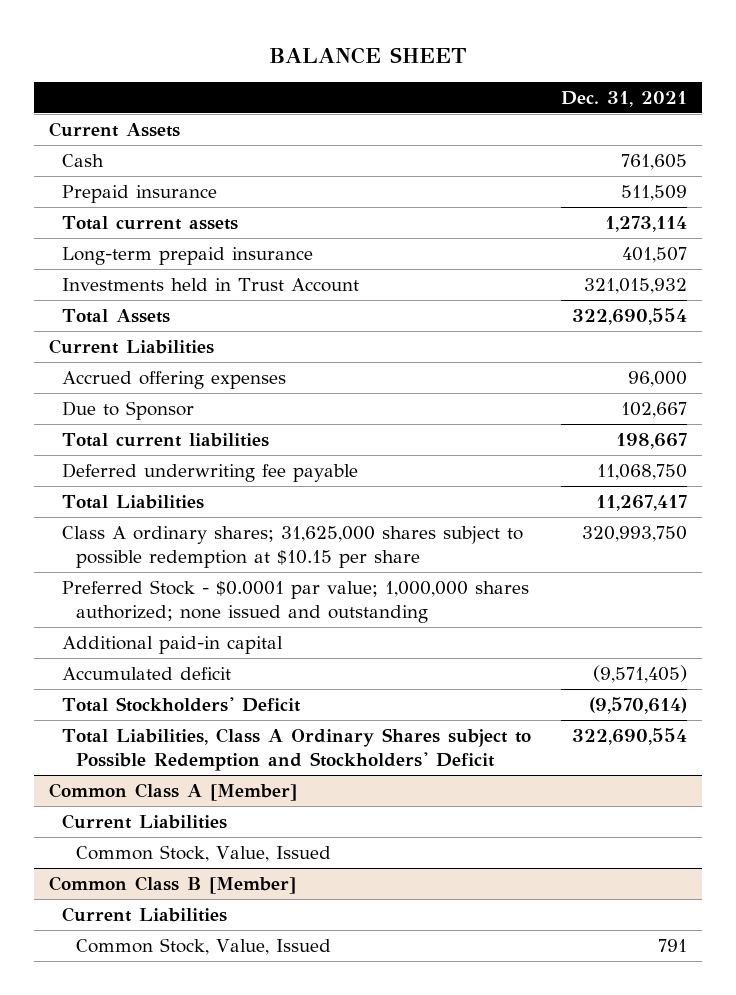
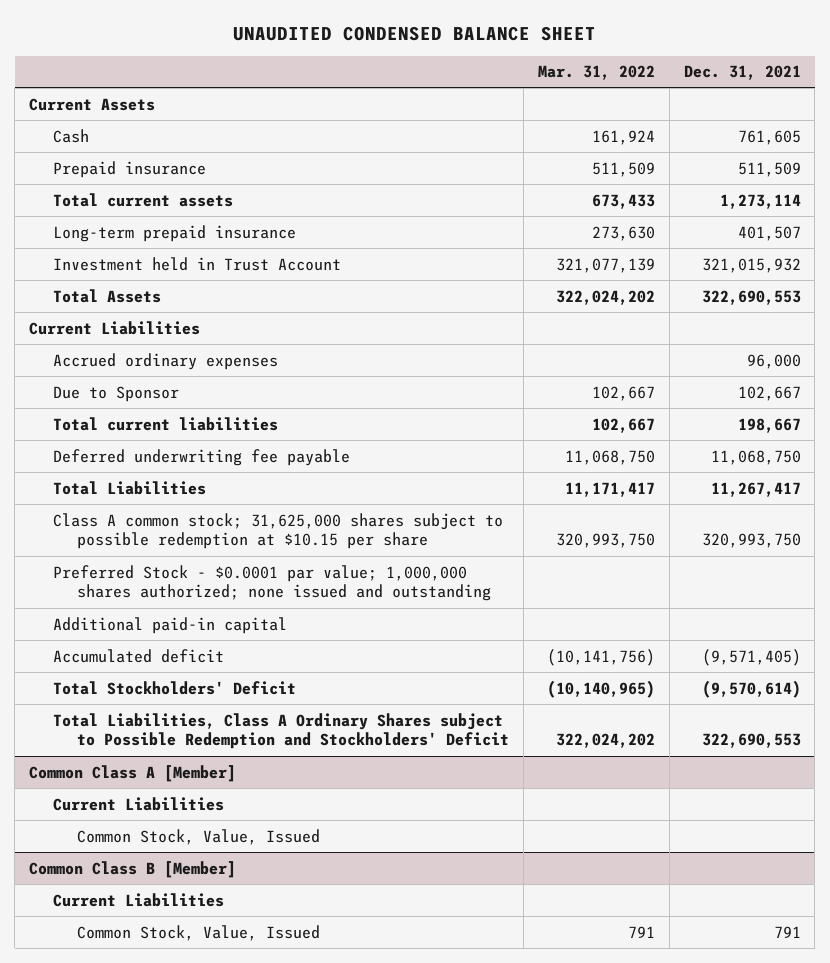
[269,47,467,65] BALANCE SHEET -> [232,25,596,41] UNAUDITED CONDENSED BALANCE SHEET
none -> [538,65,656,81] Mar. 31, 2022
[62,277,360,292] Investments held in Trust Account -> [53,256,342,271] Investment held in Trust Account
[572,307,688,325] 322,690,554 -> [701,289,801,305] 322,690,553
[62,370,287,389] Accrued offering expenses -> [53,352,279,370] Accrued ordinary expenses
[62,525,524,568] Class A ordinary shares; 31,625,000 shares subject to possible redemption at $10.15 per share -> [53,512,504,550] Class A common stock; 31,625,000 shares subject to possible redemption at $10.15 per share
[572,727,688,745] 322,690,554 -> [701,733,801,749] 322,690,553

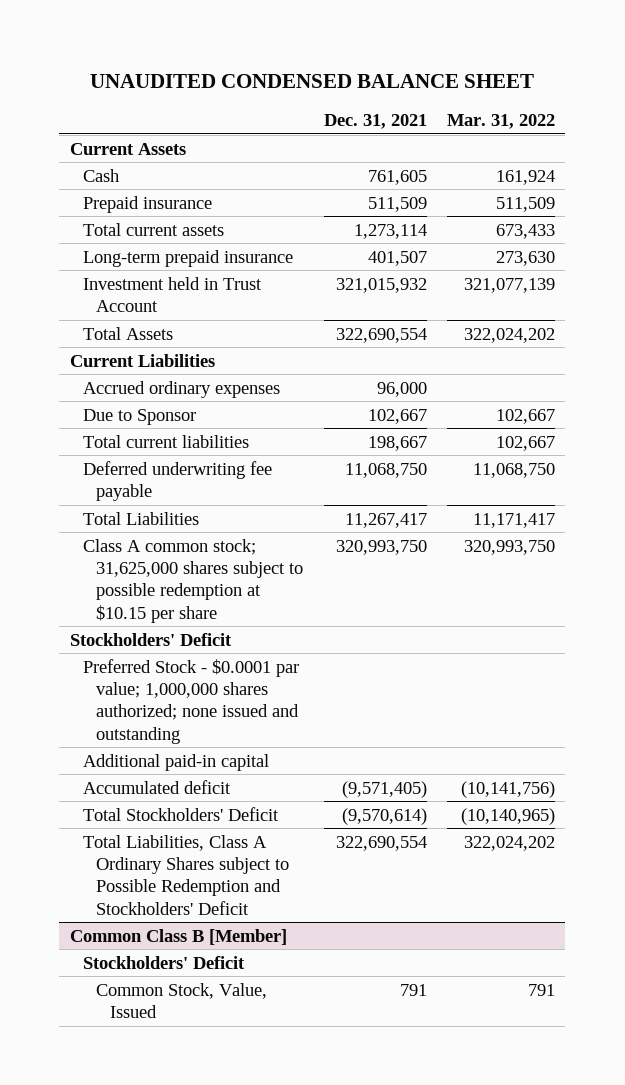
[701,289,801,305] 322,690,553 -> [335,327,427,343] 322,690,554
none -> [69,632,232,646] Stockholders' Deficit
[29,764,237,782] Common Class A [Member] -> none
[53,796,225,811] Current Liabilities -> none
[77,828,321,845] Common Stock, Value, Issued -> none
[701,733,801,749] 322,690,553 -> [335,835,427,851] 322,690,554
[53,892,225,907] Current Liabilities -> none
none -> [83,955,246,969] Stockholders' Deficit

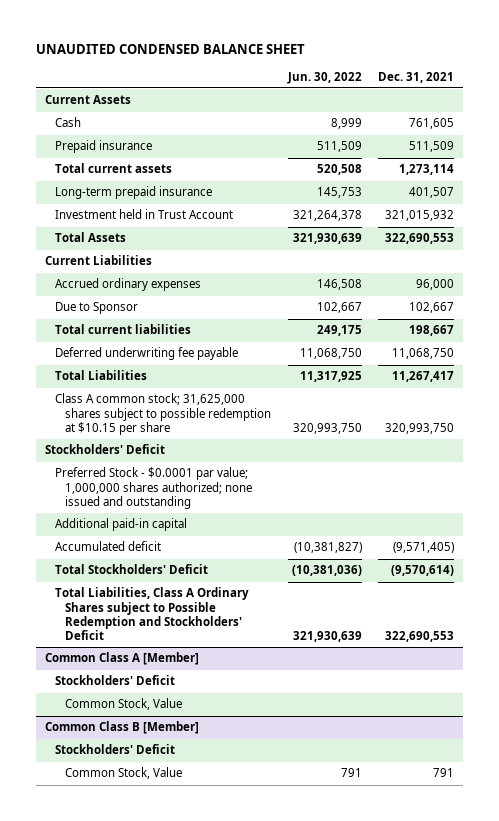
[447,114,556,130] Mar. 31, 2022 -> none
none -> [286,71,362,84] Jun. 30, 2022
[335,327,427,343] 322,690,554 -> [385,233,455,245] 322,690,553
[335,835,427,851] 322,690,554 -> [385,630,455,642] 322,690,553
none -> [44,652,199,666] Common Class A [Member]
none -> [54,675,175,686] Stockholders' Deficit
none -> [64,698,182,711] Common Stock, Value
[96,982,268,1018] Common Stock, Value, Issued -> [64,767,182,780] Common Stock, Value

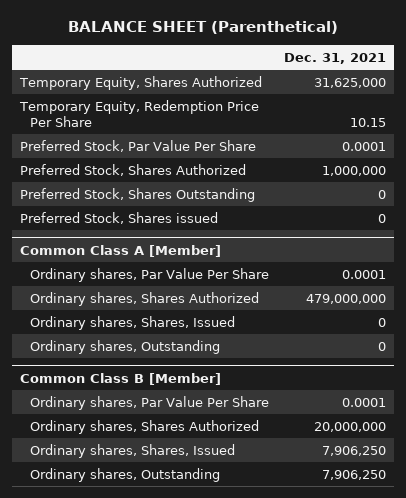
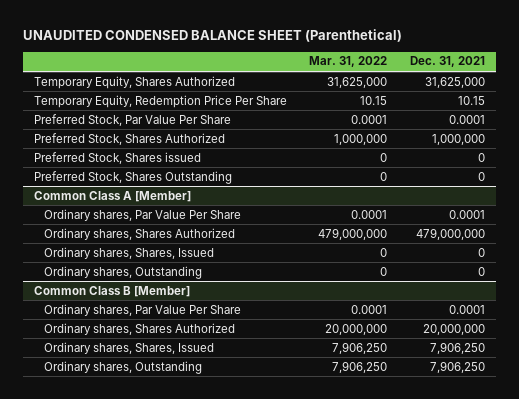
[68,21,339,35] BALANCE SHEET (Parenthetical) -> [22,29,402,43] UNAUDITED CONDENSED BALANCE SHEET (Parenthetical)
none -> [309,56,388,68] Mar. 31, 2022
[19,187,255,202] Preferred Stock, Shares Outstanding -> [33,170,232,184] Preferred Stock, Shares Outstanding

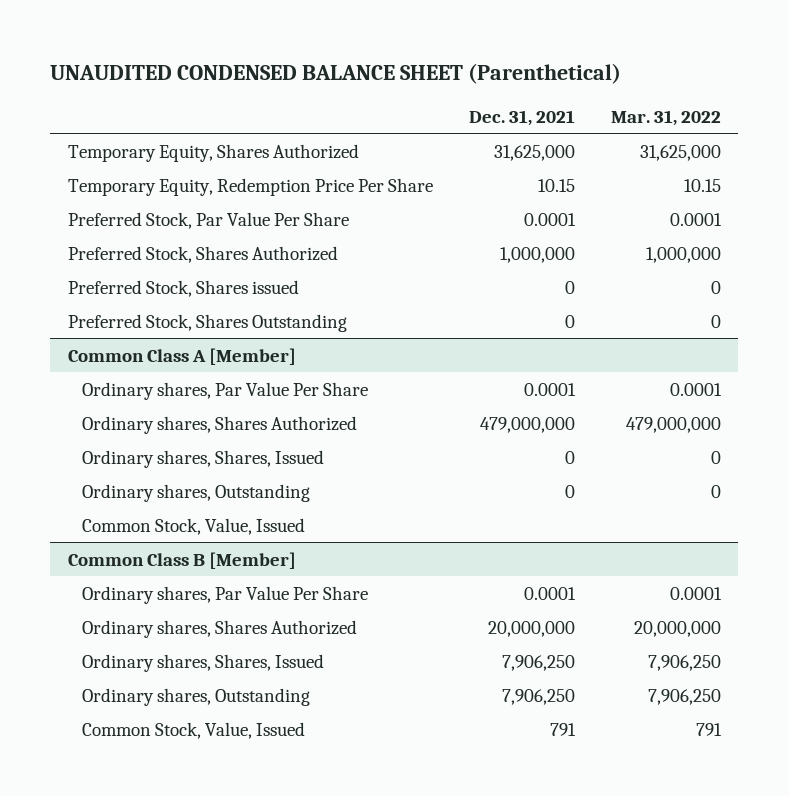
none -> [82,517,306,535] Common Stock, Value, Issued
none -> [82,721,306,739] Common Stock, Value, Issued

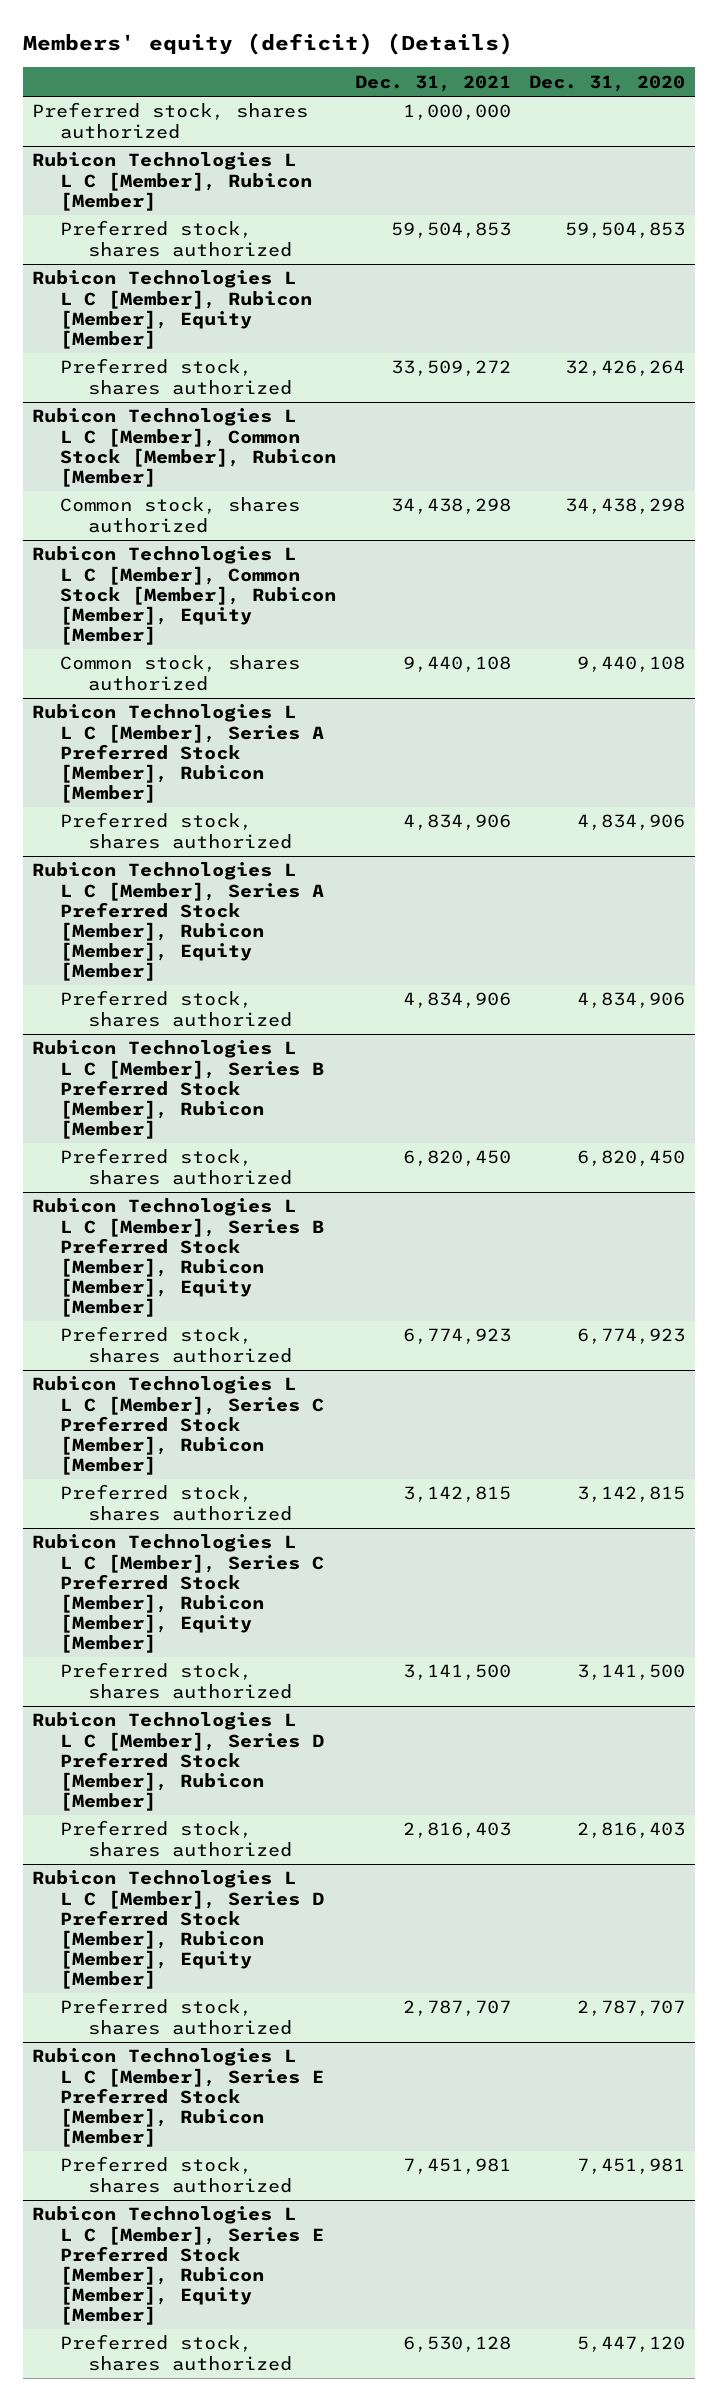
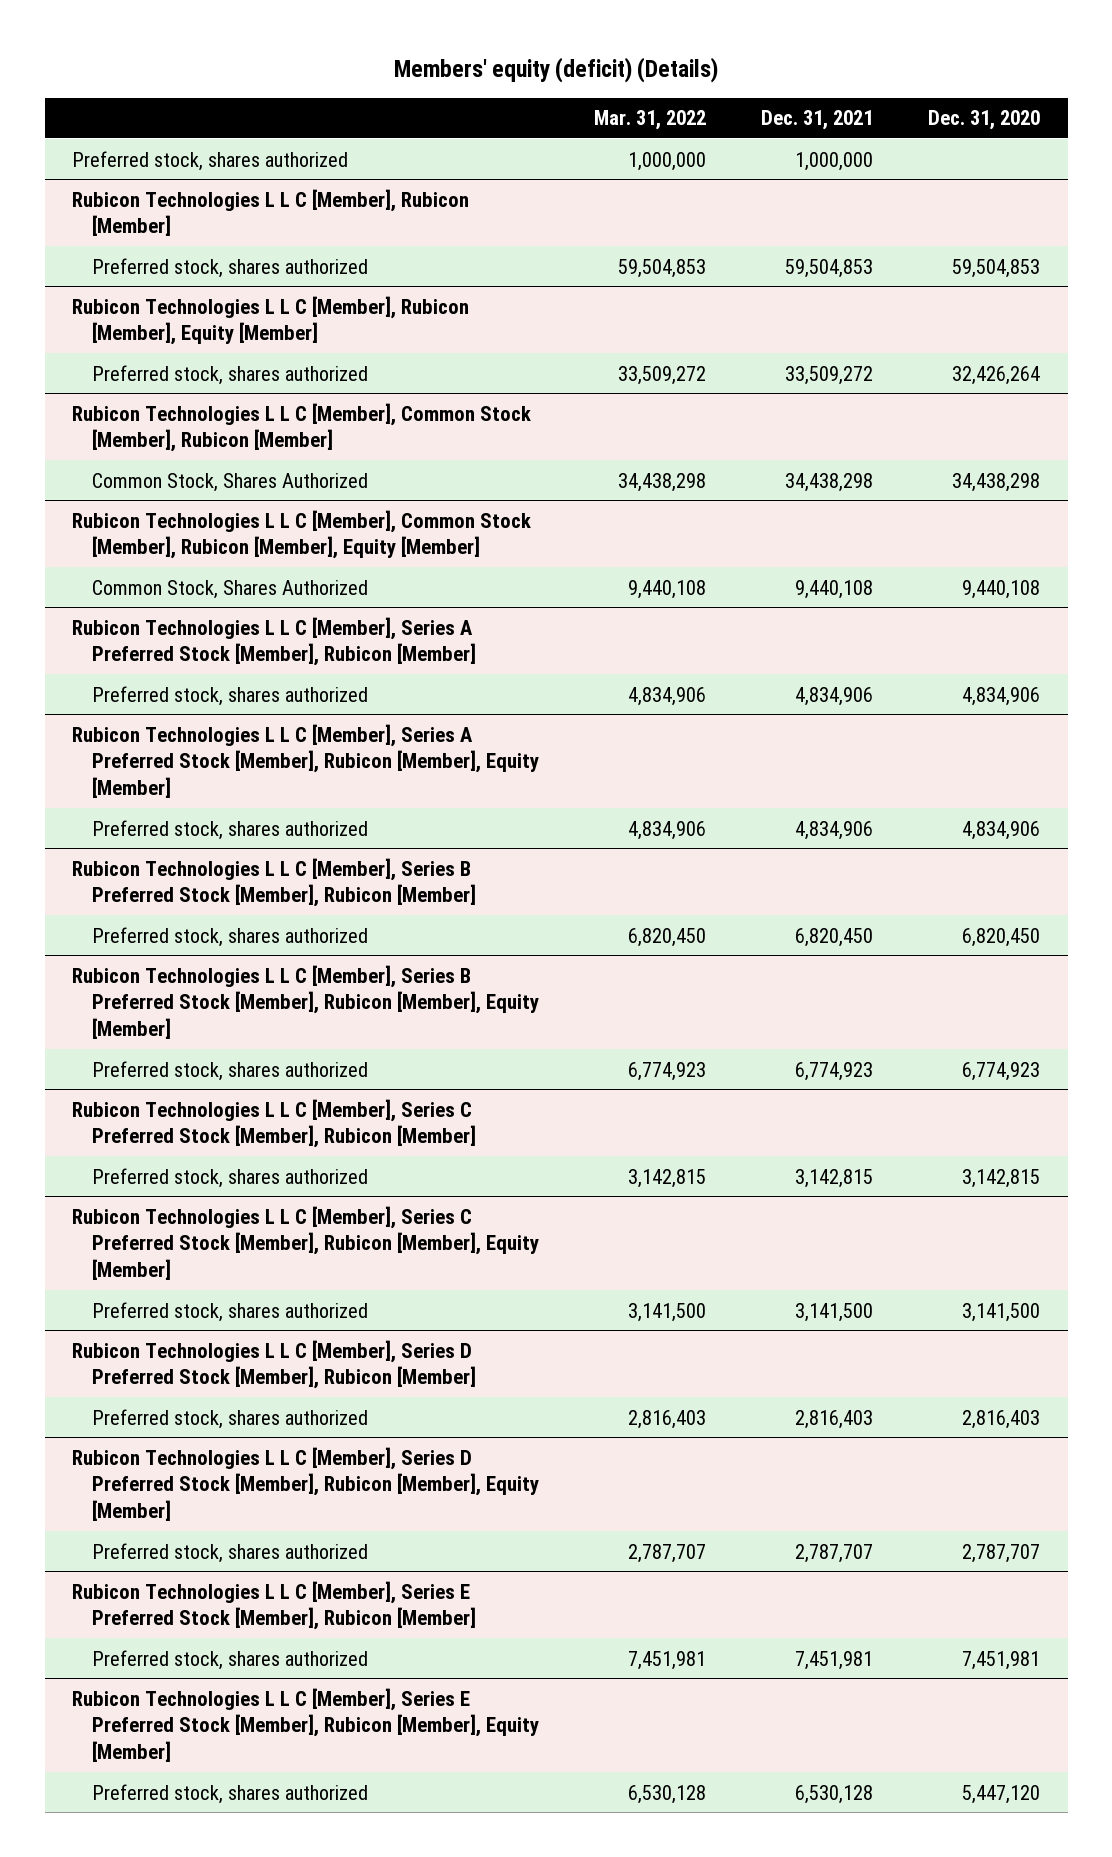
none -> [594,110,707,131] Mar. 31, 2022
[60,497,301,533] Common stock, shares authorized -> [92,472,369,492] Common Stock, Shares Authorized
[60,655,301,691] Common stock, shares authorized -> [92,579,369,599] Common Stock, Shares Authorized

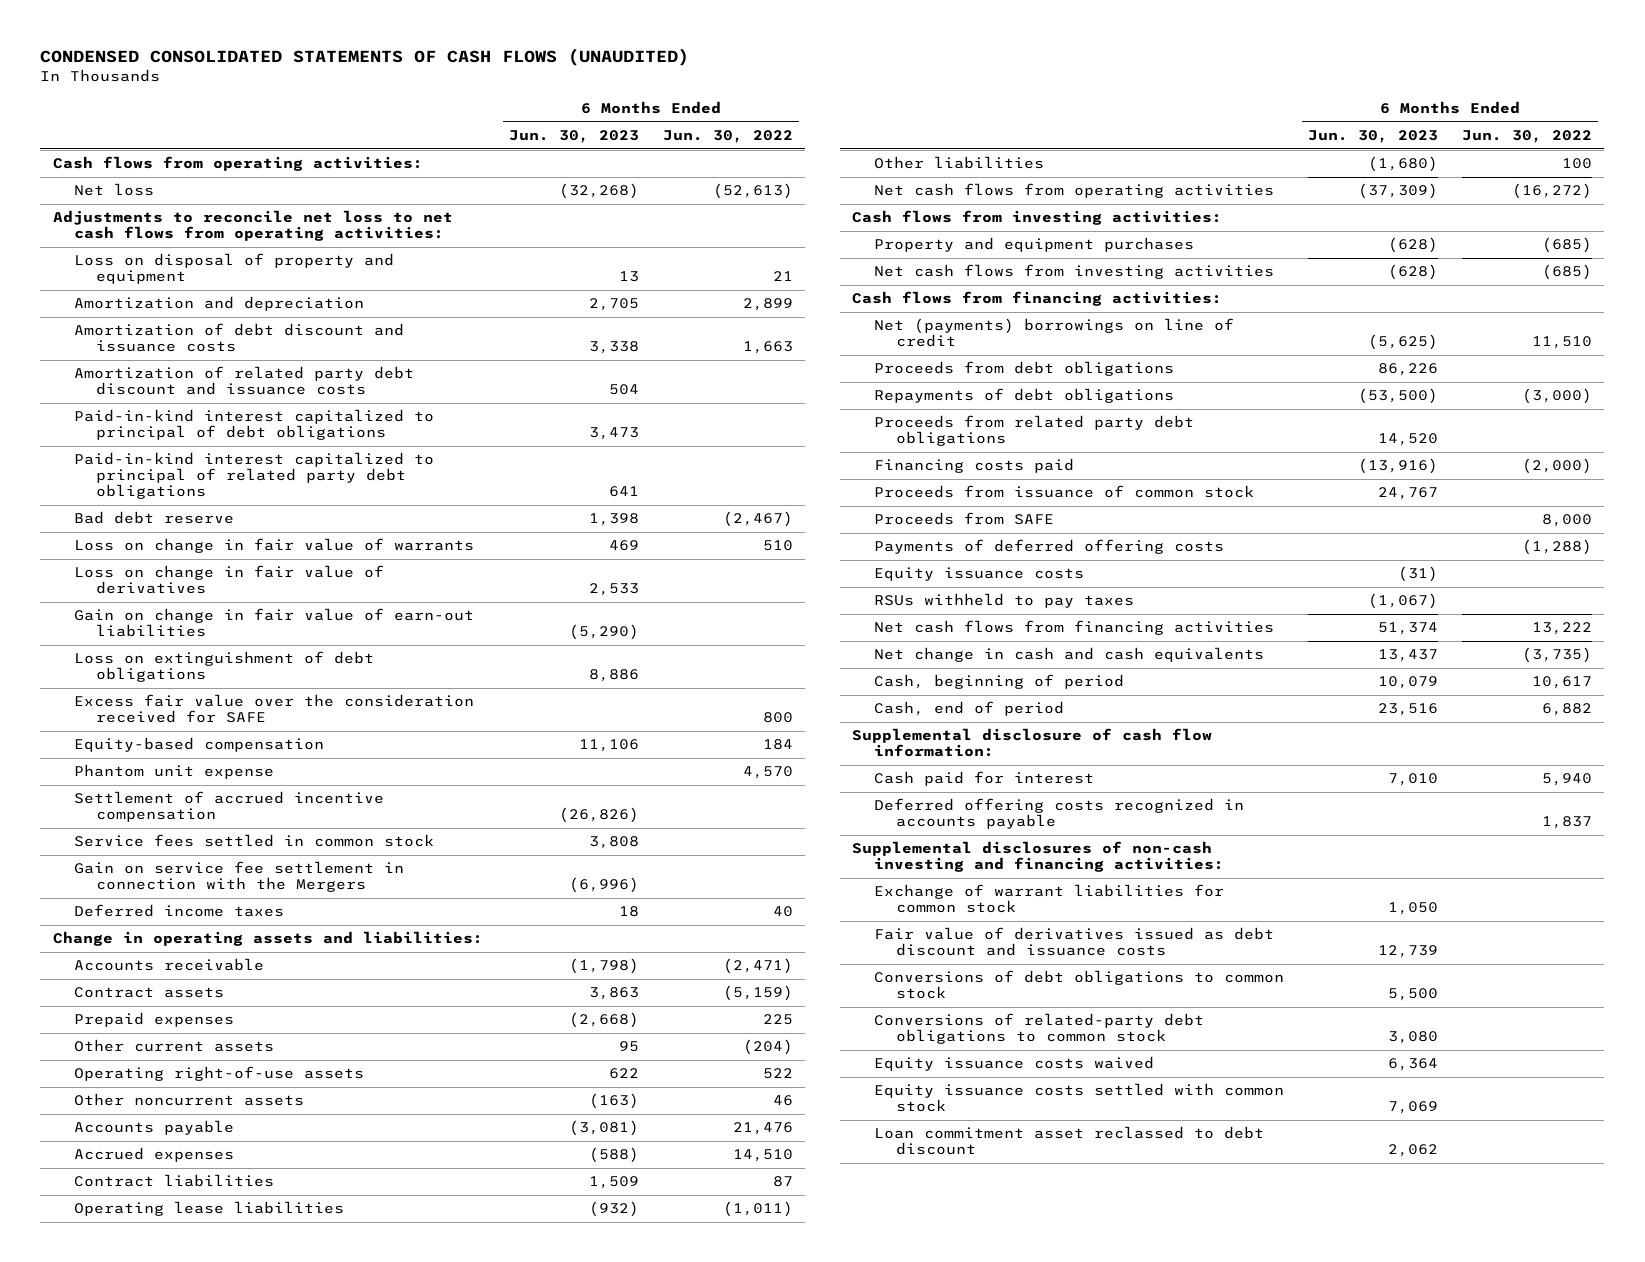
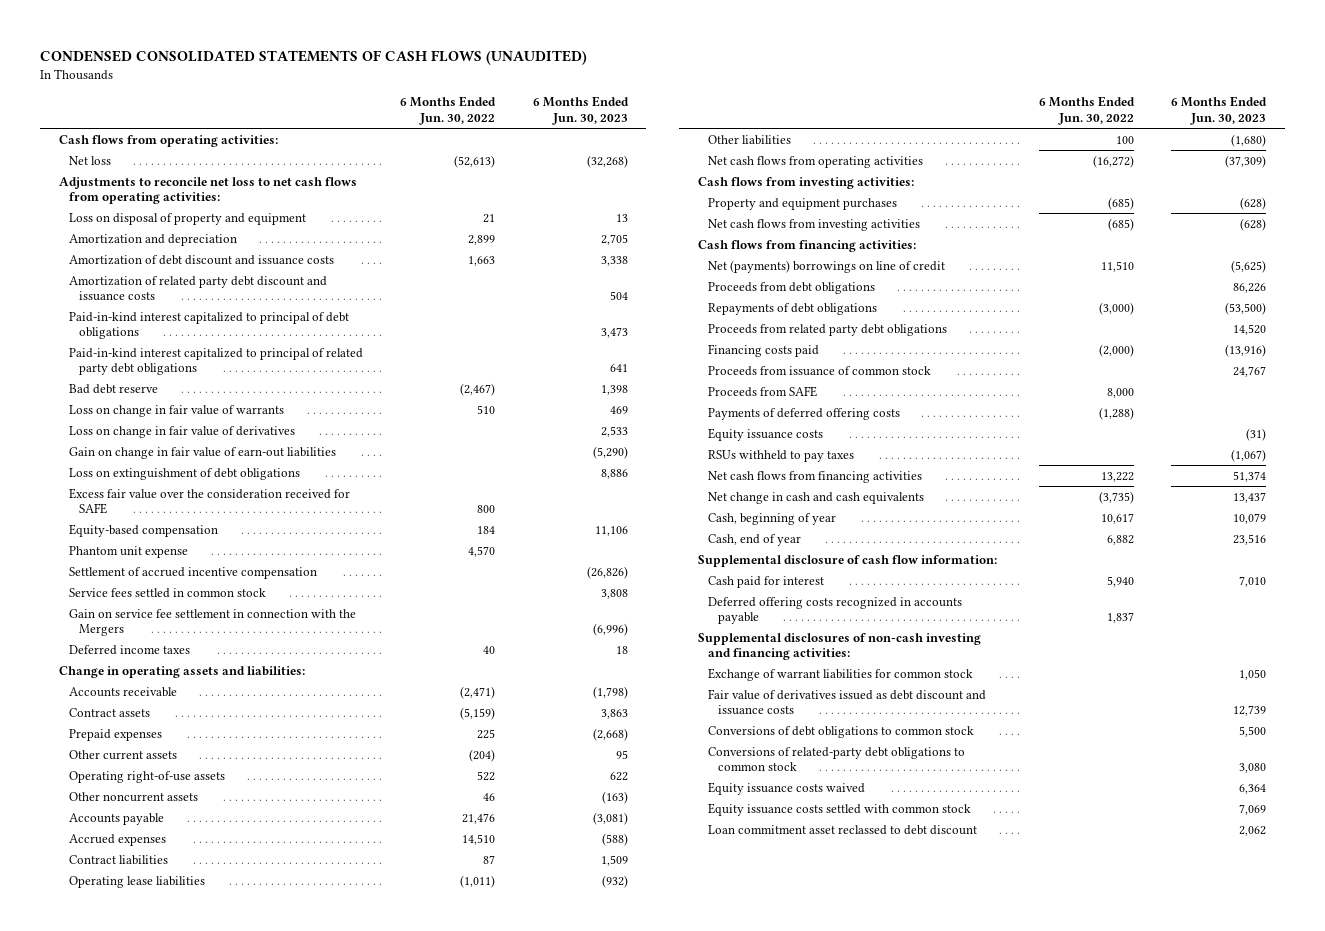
[873,674,1124,690] Cash, beginning of period -> [707,512,836,525] Cash, beginning of year
[873,701,1064,717] Cash, end of period -> [707,533,801,546] Cash, end of year

